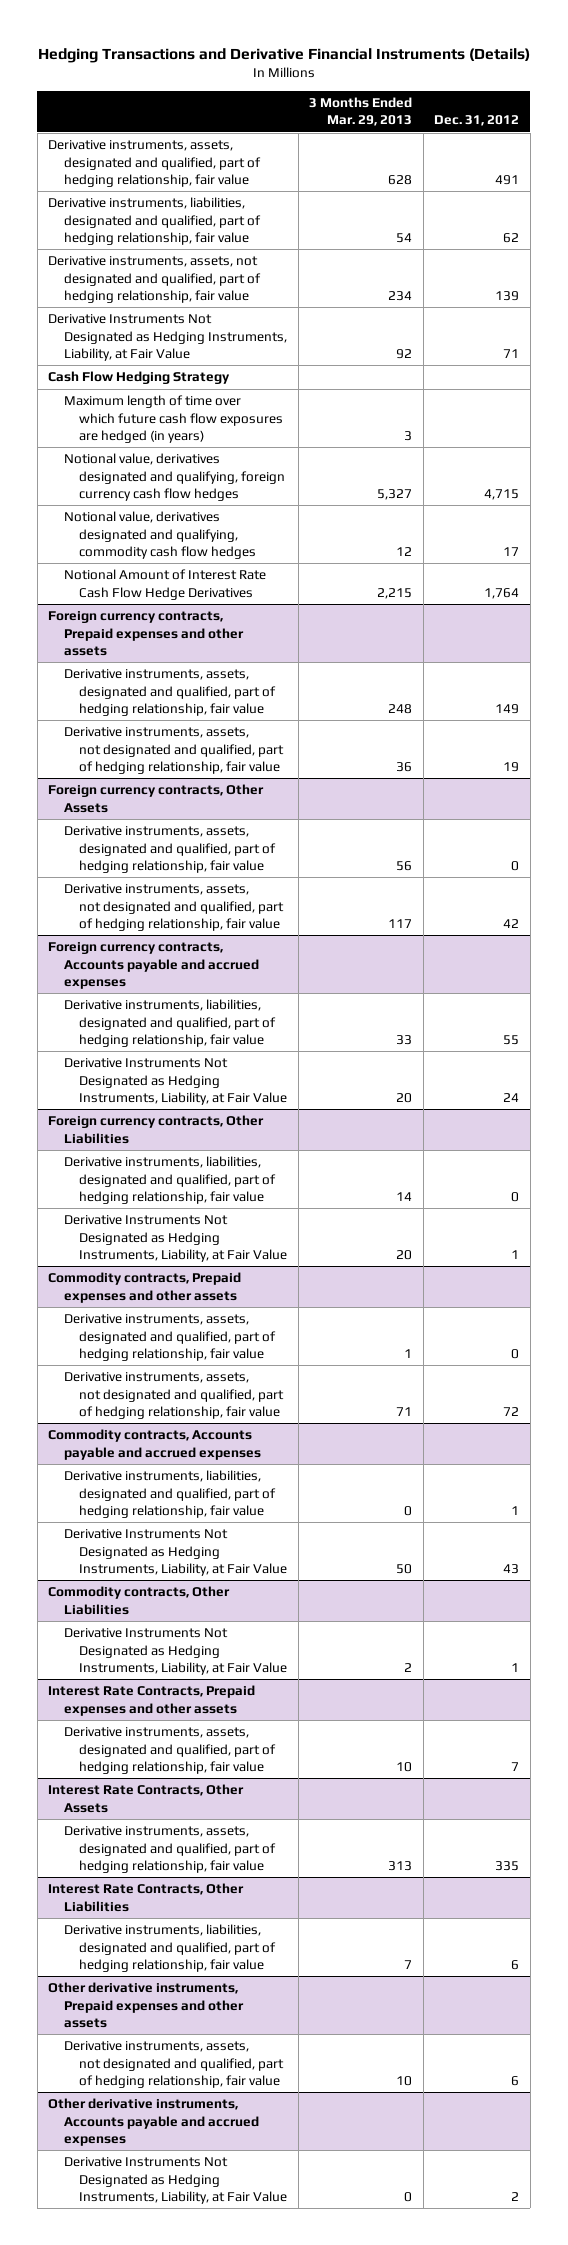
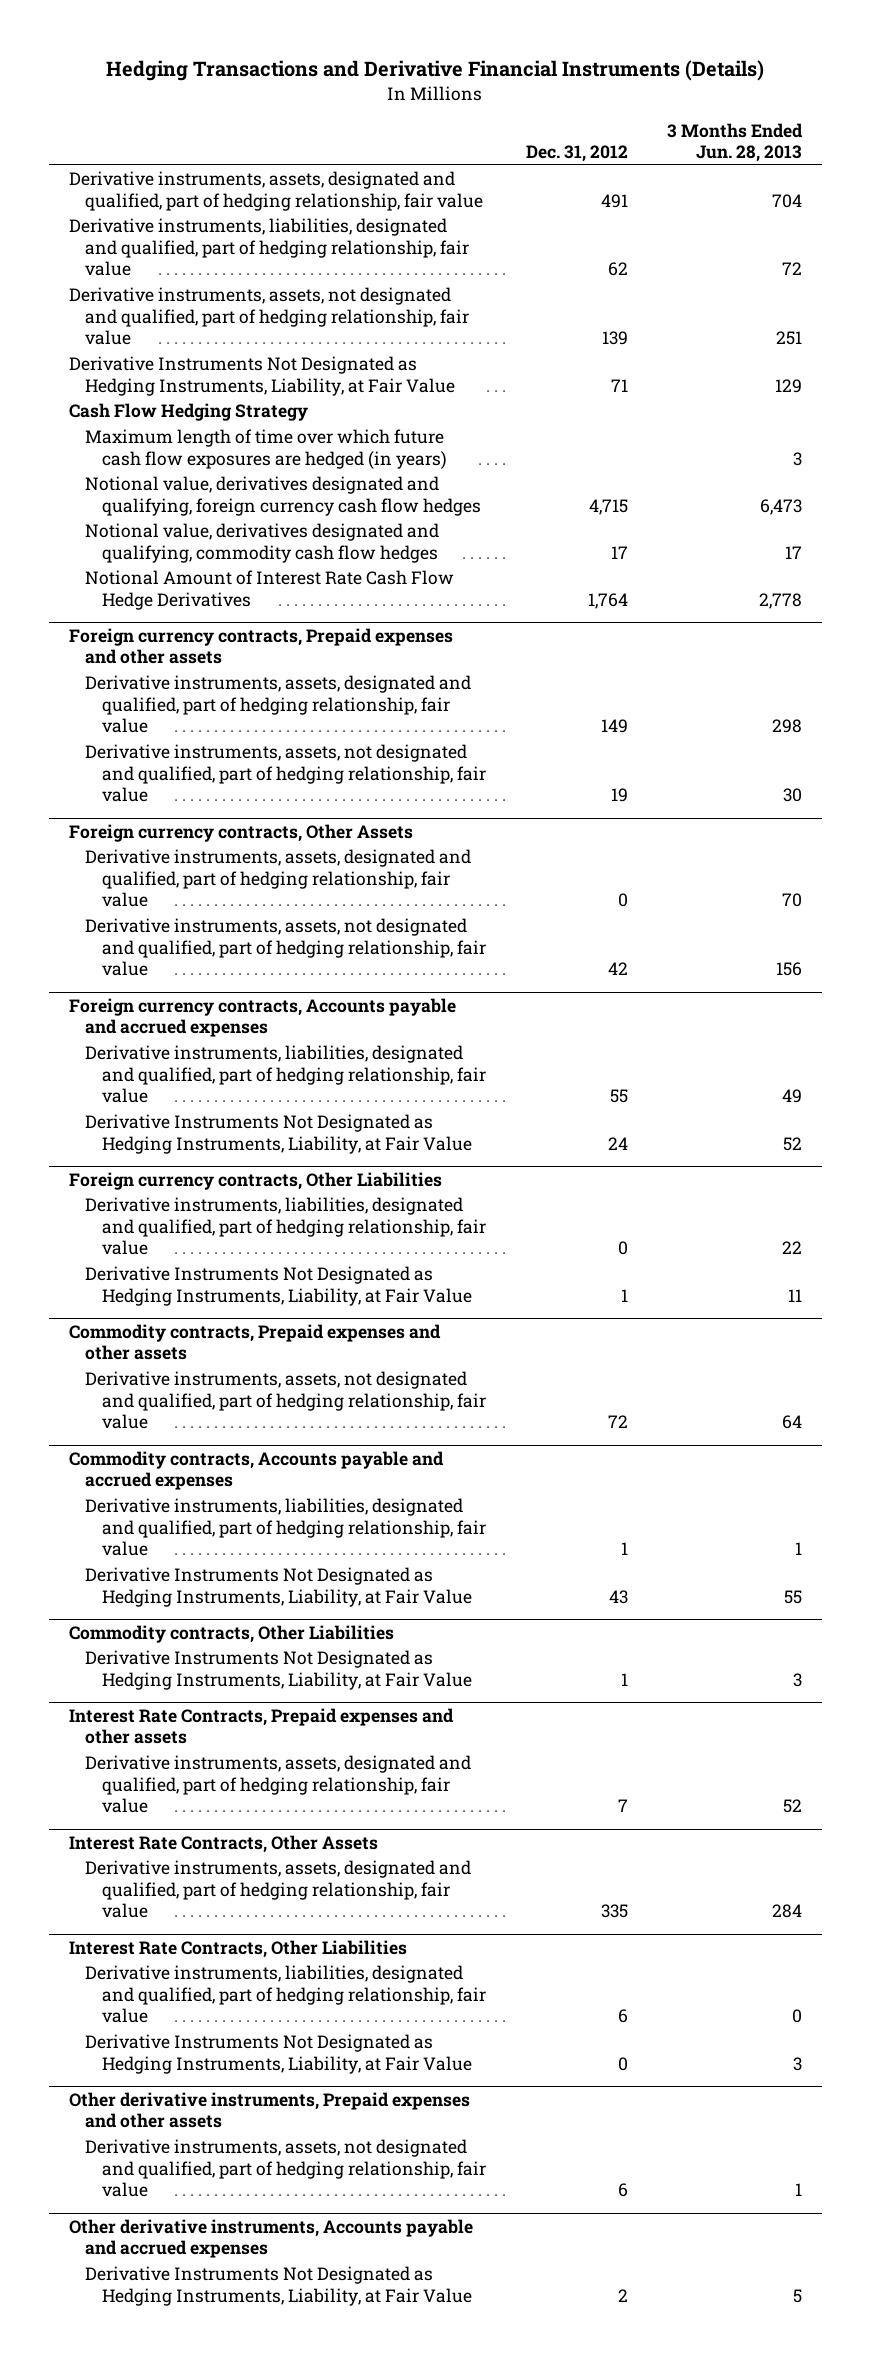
[309,96,413,127] 3 Months Ended Mar. 29, 2013 -> none
none -> [667,122,804,163] 3 Months Ended Jun. 28, 2013
[63,1314,277,1362] Derivative instruments, assets, designated and qualified, part of hedging relationship, fair value -> none
none -> [85,2034,473,2074] Derivative Instruments Not Designated as Hedging Instruments, Liability, at Fair Value

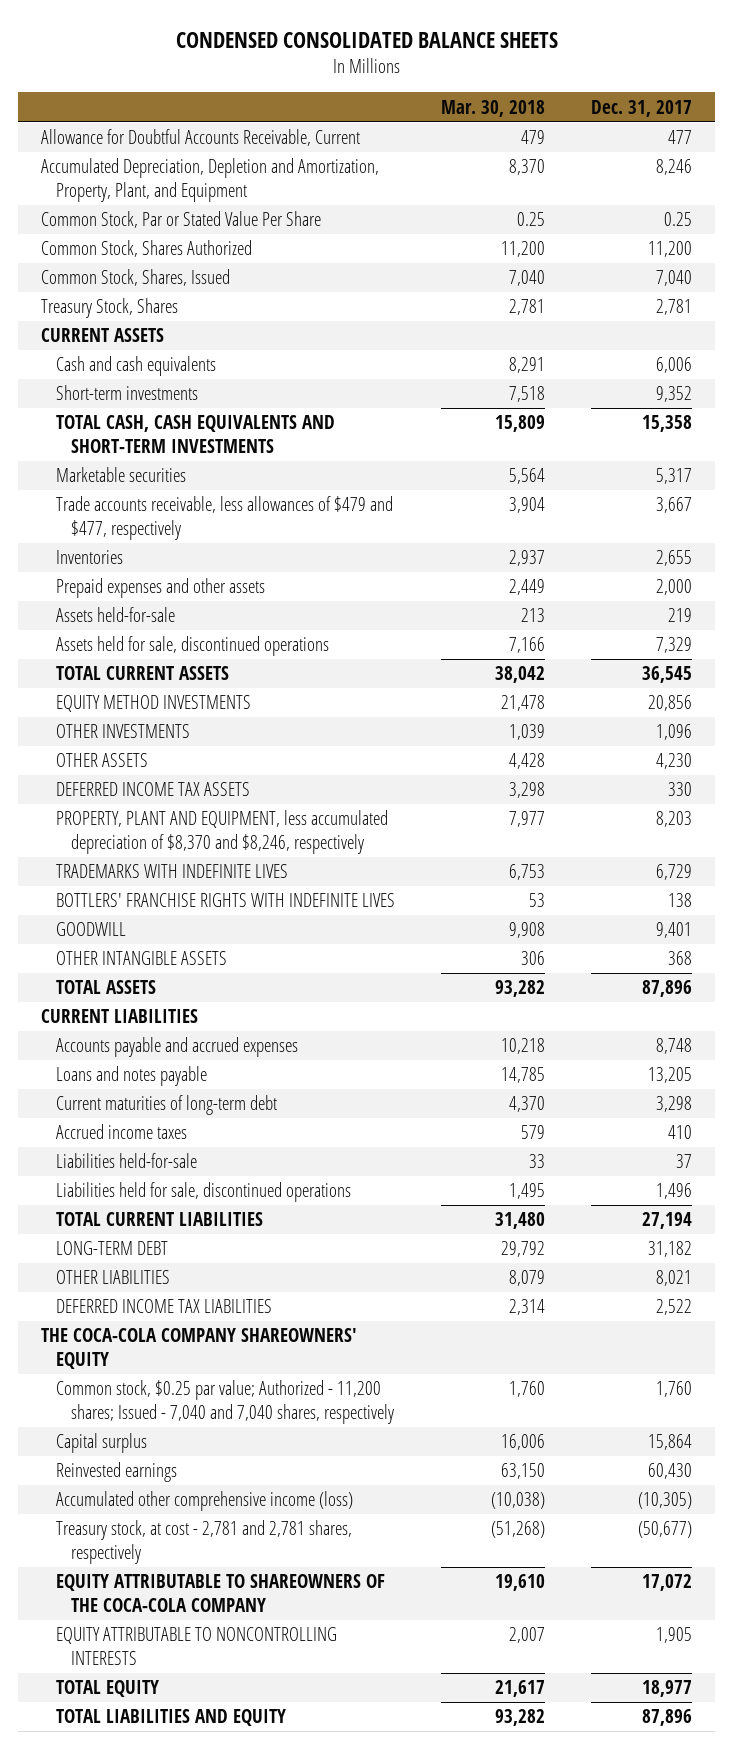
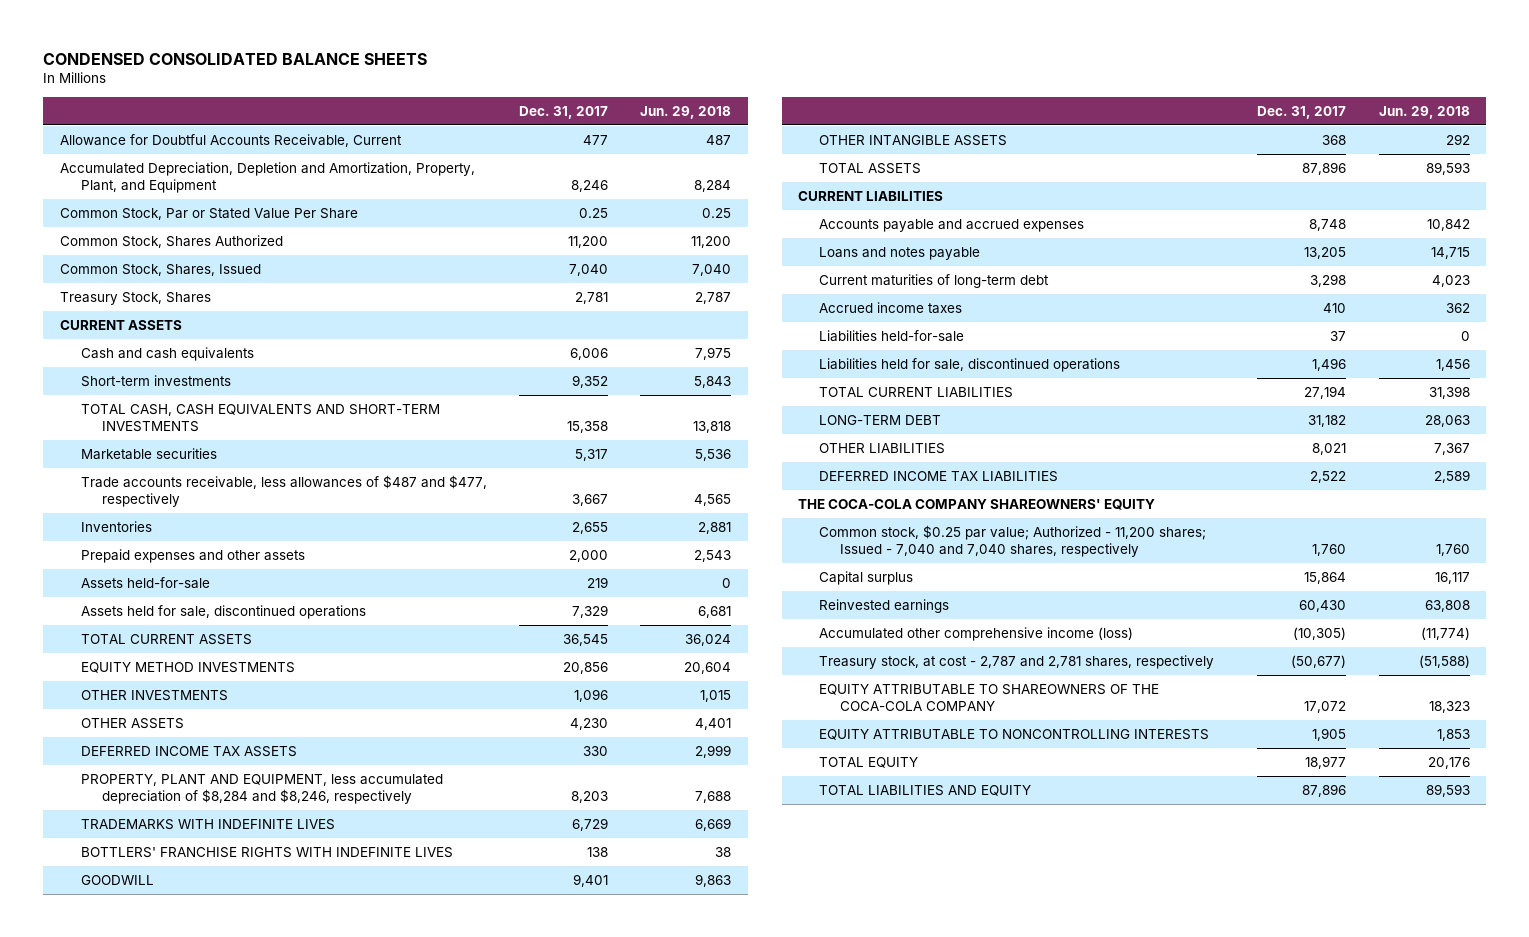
[440,99,545,117] Mar. 30, 2018 -> none
none -> [640,105,732,119] Jun. 29, 2018
[55,496,393,540] Trade accounts receivable, less allowances of $479 and $477, respectively -> [80,474,487,508] Trade accounts receivable, less allowances of $487 and $477, respectively
[55,810,388,854] PROPERTY, PLANT AND EQUIPMENT, less accumulated depreciation of $8,370 and $8,246, respectively -> [80,773,443,805] PROPERTY, PLANT AND EQUIPMENT, less accumulated depreciation of $8,284 and $8,246, respectively
[55,1520,352,1564] Treasury stock, at cost - 2,781 and 2,781 shares, respectively -> [819,654,1215,669] Treasury stock, at cost - 2,787 and 2,781 shares, respectively

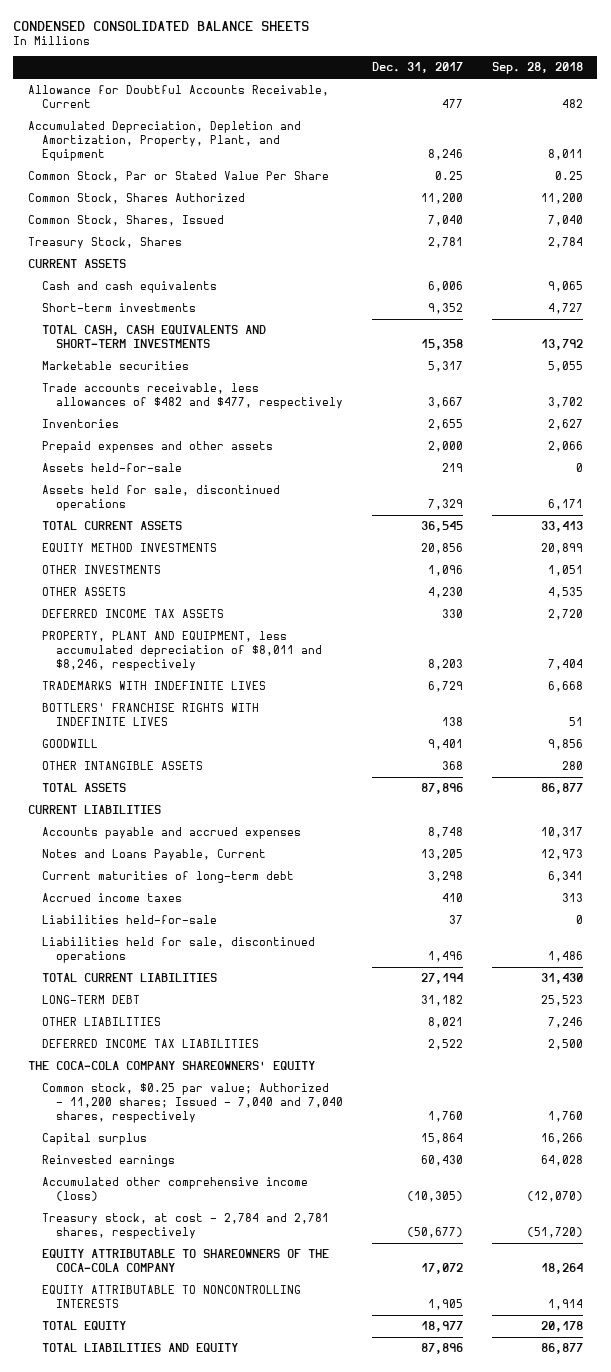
[640,105,732,119] Jun. 29, 2018 -> none
none -> [491,62,583,75] Sep. 28, 2018
[80,474,487,508] Trade accounts receivable, less allowances of $487 and $477, respectively -> [42,383,344,410] Trade accounts receivable, less allowances of $482 and $477, respectively
[80,773,443,805] PROPERTY, PLANT AND EQUIPMENT, less accumulated depreciation of $8,284 and $8,246, respectively -> [42,631,323,672] PROPERTY, PLANT AND EQUIPMENT, less accumulated depreciation of $8,011 and $8,246, respectively
[819,246,981,260] Loans and notes payable -> [42,849,267,862] Notes and Loans Payable, Current
[819,654,1215,669] Treasury stock, at cost - 2,787 and 2,781 shares, respectively -> [42,1213,330,1240] Treasury stock, at cost - 2,784 and 2,781 shares, respectively

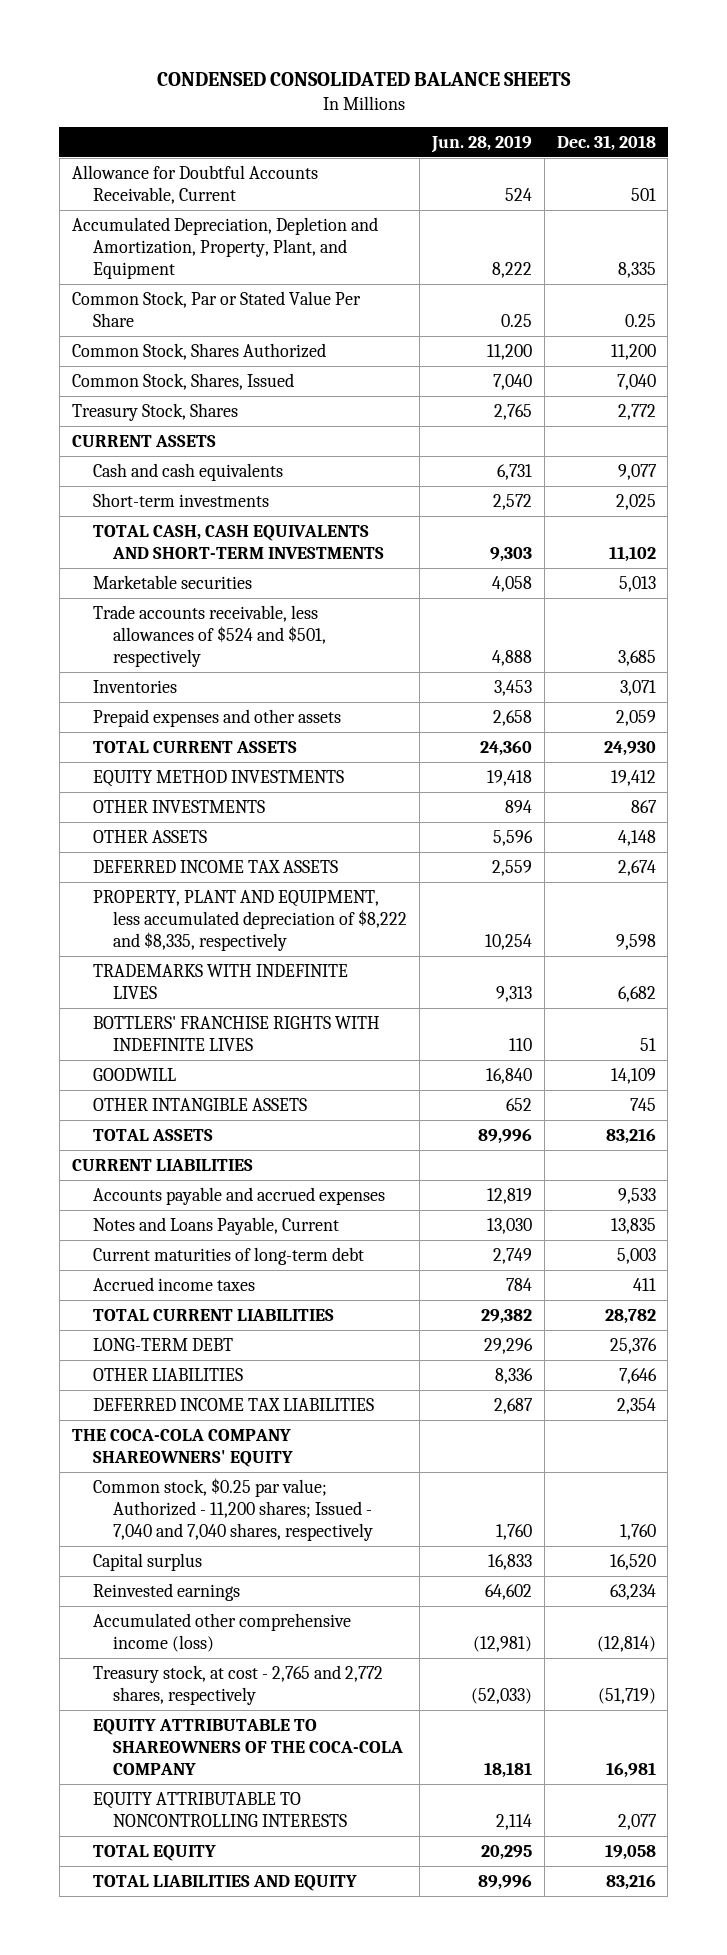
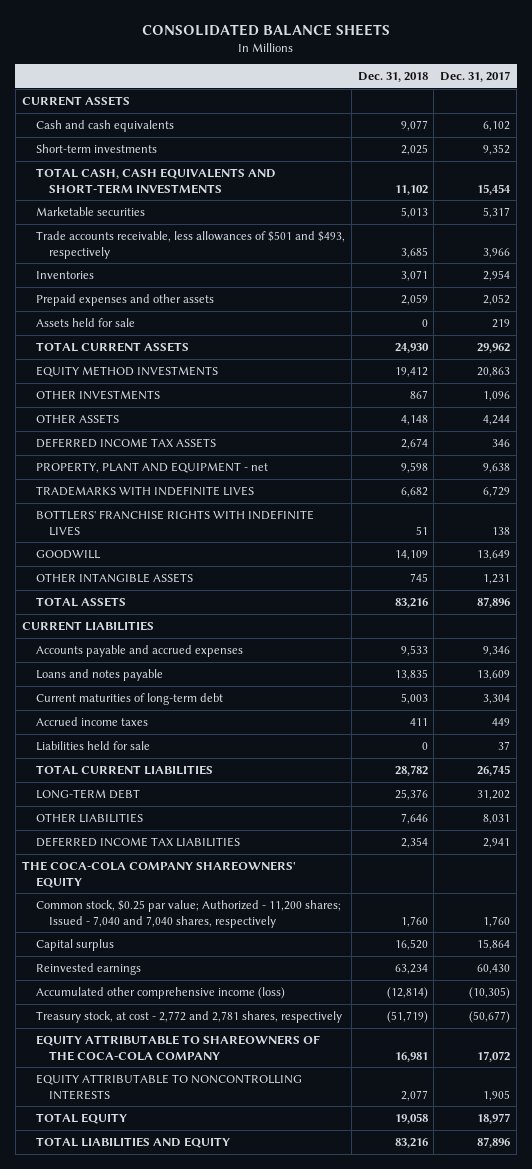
[156,72,571,87] CONDENSED CONSOLIDATED BALANCE SHEETS -> [142,23,391,36] CONSOLIDATED BALANCE SHEETS
[430,134,532,153] Jun. 28, 2019 -> none
none -> [440,70,511,82] Dec. 31, 2017
[71,164,318,204] Allowance for Doubtful Accounts Receivable, Current -> none
[71,216,378,279] Accumulated Depreciation, Depletion and Amortization, Property, Plant, and Equipment -> none
[71,290,361,327] Common Stock, Par or Stated Value Per Share -> none
[71,342,326,360] Common Stock, Shares Authorized -> none
[71,372,294,390] Common Stock, Shares, Issued -> none
[71,402,238,421] Treasury Stock, Shares -> none
[92,604,327,667] Trade accounts receivable, less allowances of $524 and $501, respectively -> [35,230,345,259] Trade accounts receivable, less allowances of $501 and $493, respectively
none -> [35,317,135,327] Assets held for sale
[92,889,408,951] PROPERTY, PLANT AND EQUIPMENT, less accumulated depreciation of $8,222 and $8,335, respectively -> [35,461,268,473] PROPERTY, PLANT AND EQUIPMENT - net
[92,1216,339,1235] Notes and Loans Payable, Current -> [35,668,163,681] Loans and notes payable
none -> [35,740,150,751] Liabilities held for sale
[92,1664,383,1705] Treasury stock, at cost - 2,765 and 2,772 shares, respectively -> [35,1010,342,1023] Treasury stock, at cost - 2,772 and 2,781 shares, respectively

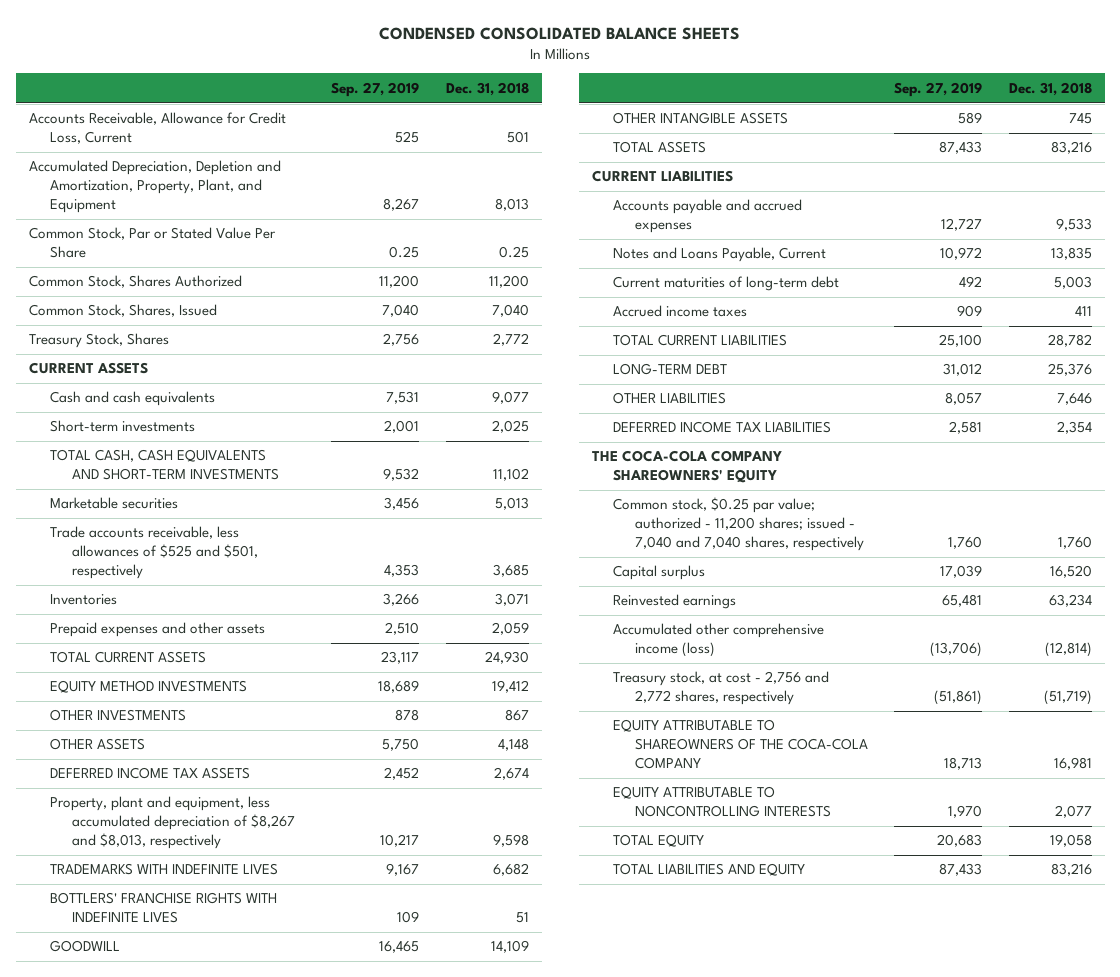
[142,23,391,36] CONSOLIDATED BALANCE SHEETS -> [379,26,741,40] CONDENSED CONSOLIDATED BALANCE SHEETS
[440,70,511,82] Dec. 31, 2017 -> none
none -> [331,81,420,97] Sep. 27, 2019
none -> [28,112,286,145] Accounts Receivable, Allowance for Credit Loss, Current
none -> [28,160,281,214] Accumulated Depreciation, Depletion and Amortization, Property, Plant, and Equipment
none -> [28,227,276,259] Common Stock, Par or Stated Value Per Share
none -> [28,275,242,289] Common Stock, Shares Authorized
none -> [28,304,217,318] Common Stock, Shares, Issued
none -> [28,333,169,349] Treasury Stock, Shares
[35,230,345,259] Trade accounts receivable, less allowances of $501 and $493, respectively -> [50,526,259,580] Trade accounts receivable, less allowances of $525 and $501, respectively
[35,317,135,327] Assets held for sale -> none
[35,461,268,473] PROPERTY, PLANT AND EQUIPMENT - net -> [50,796,296,850] Property, plant and equipment, less accumulated depreciation of $8,267 and $8,013, respectively
[35,668,163,681] Loans and notes payable -> [613,247,827,263] Notes and Loans Payable, Current
[35,740,150,751] Liabilities held for sale -> none
[35,899,341,928] Common stock, $0.25 par value; Authorized - 11,200 shares; Issued - 7,040 and 7,040 shares, respectively -> [613,497,865,552] Common stock, $0.25 par value; authorized - 11,200 shares; issued - 7,040 and 7,040 shares, respectively
[35,1010,342,1023] Treasury stock, at cost - 2,772 and 2,781 shares, respectively -> [613,671,830,706] Treasury stock, at cost - 2,756 and 2,772 shares, respectively

